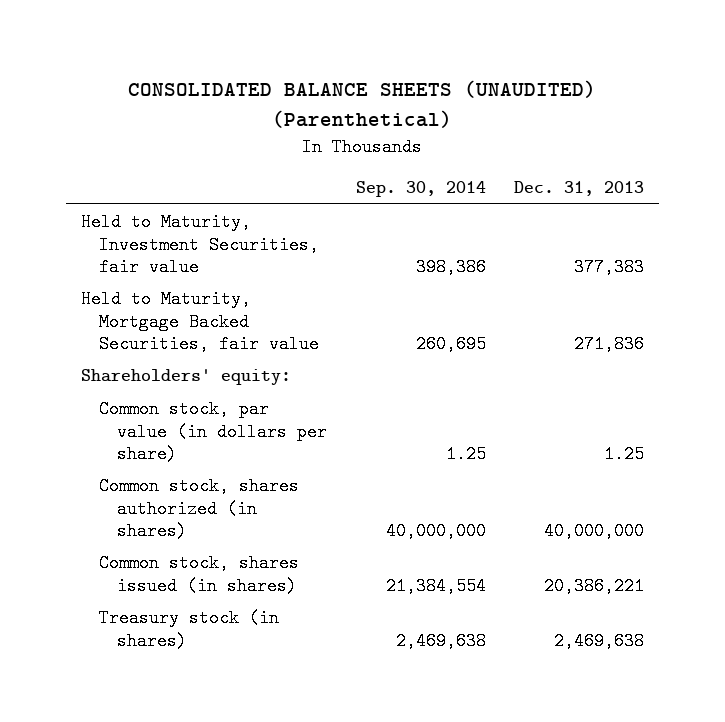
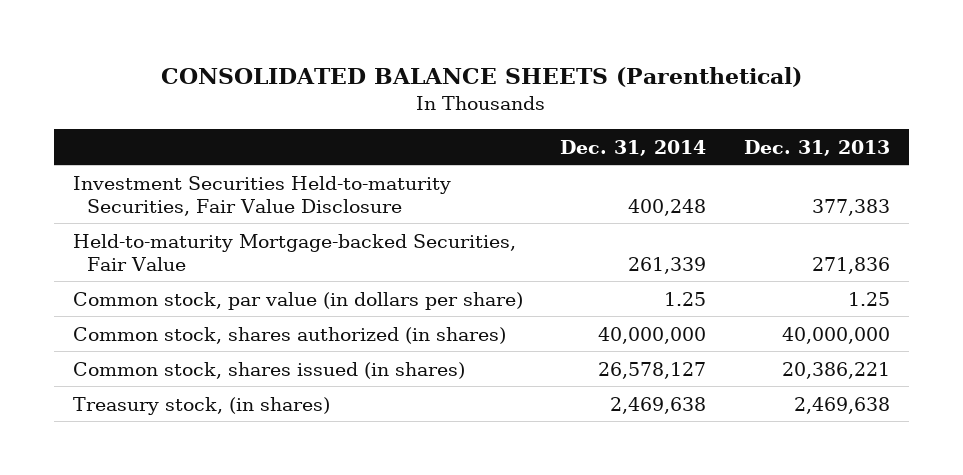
[128,80,597,128] CONSOLIDATED BALANCE SHEETS (UNAUDITED) (Parenthetical) -> [161,66,803,87] CONSOLIDATED BALANCE SHEETS (Parenthetical)
[355,181,486,198] Sep. 30, 2014 -> none
none -> [560,139,707,156] Dec. 31, 2014
[80,369,291,386] Shareholders' equity: -> none
[80,213,319,276] Held to Maturity, Investment Securities, fair value -> [72,175,451,216] Investment Securities Held-to-maturity Securities, Fair Value Disclosure
[80,290,319,353] Held to Maturity, Mortgage Backed Securities, fair value -> [72,233,516,271] Held-to-maturity Mortgage-backed Securities, Fair Value
[98,609,279,650] Treasury stock (in shares) -> [72,396,330,415] Treasury stock, (in shares)

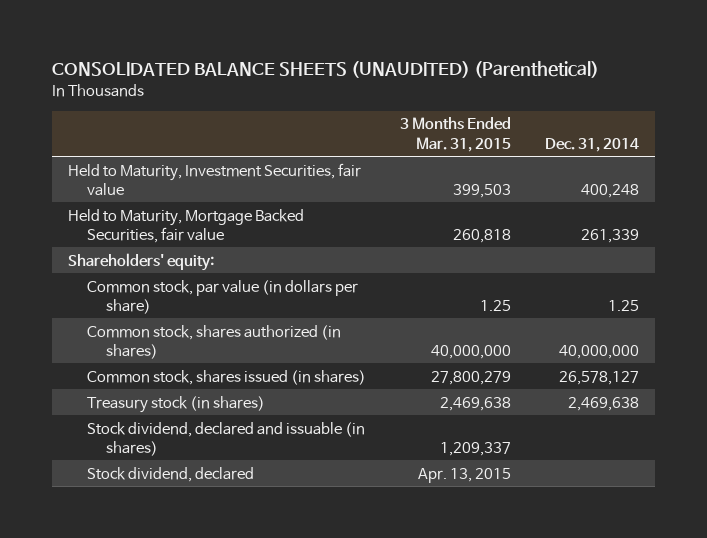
[161,66,803,87] CONSOLIDATED BALANCE SHEETS (Parenthetical) -> [51,61,599,79] CONSOLIDATED BALANCE SHEETS (UNAUDITED) (Parenthetical)
[743,139,890,156] Dec. 31, 2013 -> none
none -> [399,117,511,152] 3 Months Ended Mar. 31, 2015
[72,175,451,216] Investment Securities Held-to-maturity Securities, Fair Value Disclosure -> [68,162,362,196] Held to Maturity, Investment Securities, fair value
[72,233,516,271] Held-to-maturity Mortgage-backed Securities, Fair Value -> [68,208,305,243] Held to Maturity, Mortgage Backed Securities, fair value
none -> [68,252,215,271] Shareholders' equity:
[72,396,330,415] Treasury stock, (in shares) -> [87,395,266,413] Treasury stock (in shares)
none -> [87,421,366,456] Stock dividend, declared and issuable (in shares)
none -> [87,466,255,482] Stock dividend, declared

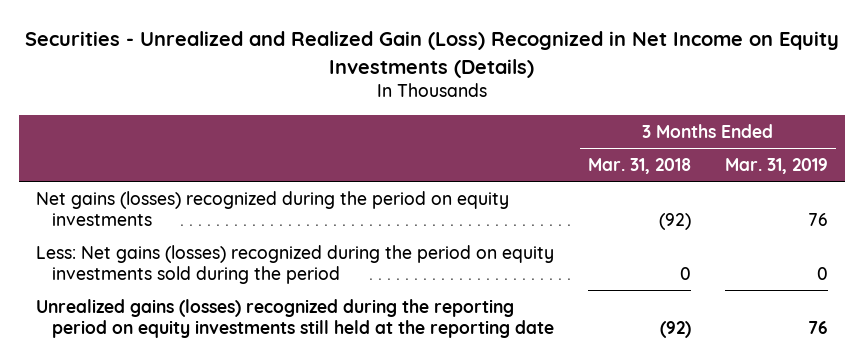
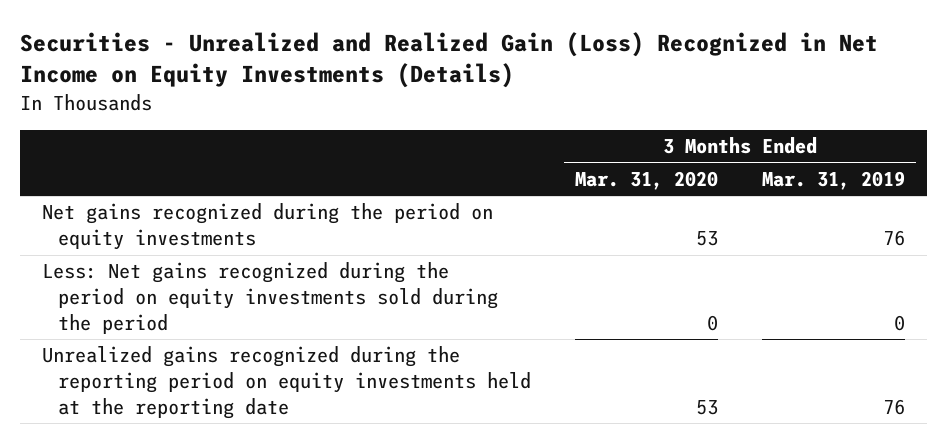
[587,157,691,174] Mar. 31, 2018 -> none
none -> [574,170,718,190] Mar. 31, 2020
[36,190,510,226] Net gains (losses) recognized during the period on equity investments -> [42,203,494,251] Net gains recognized during the period on equity investments
[36,244,555,284] Less: Net gains (losses) recognized during the period on equity investments sold during the period -> [42,262,498,335] Less: Net gains recognized during the period on equity investments sold during the period
[36,298,555,338] Unrealized gains (losses) recognized during the reporting period on equity investments still held at the reporting date -> [42,346,531,420] Unrealized gains recognized during the reporting period on equity investments held at the reporting date

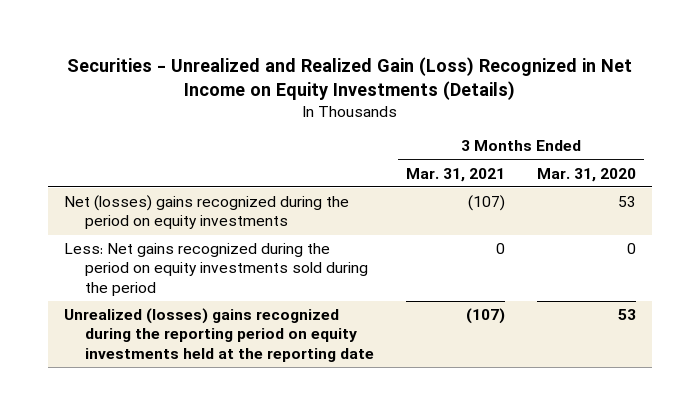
[761,170,905,190] Mar. 31, 2019 -> none
none -> [406,167,506,182] Mar. 31, 2021
[42,203,494,251] Net gains recognized during the period on equity investments -> [63,195,349,230] Net (losses) gains recognized during the period on equity investments
[42,346,531,420] Unrealized gains recognized during the reporting period on equity investments held at the reporting date -> [63,308,375,362] Unrealized (losses) gains recognized during the reporting period on equity investments held at the reporting date

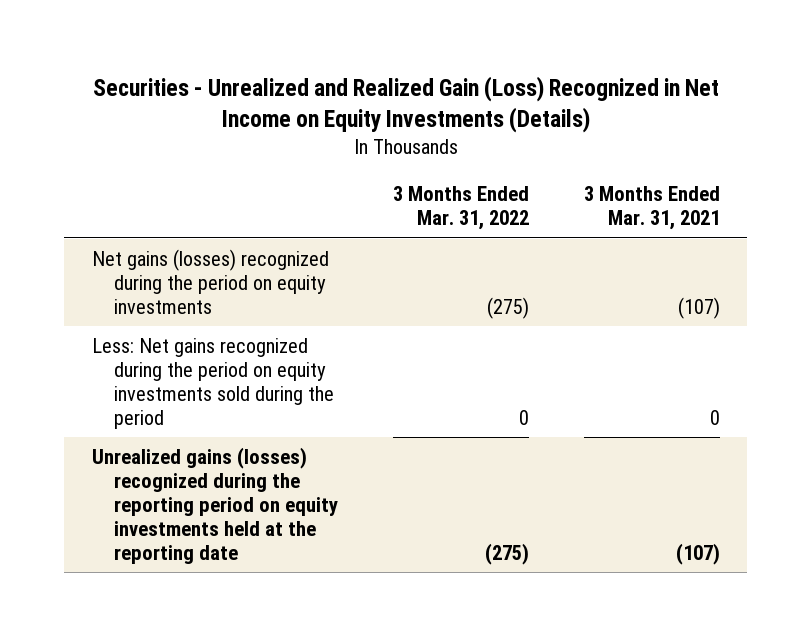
[537,167,637,182] Mar. 31, 2020 -> none
none -> [393,186,530,231] 3 Months Ended Mar. 31, 2022
[63,195,349,230] Net (losses) gains recognized during the period on equity investments -> [91,248,329,314] Net gains (losses) recognized during the period on equity investments
[63,308,375,362] Unrealized (losses) gains recognized during the reporting period on equity investments held at the reporting date -> [91,446,339,564] Unrealized gains (losses) recognized during the reporting period on equity investments held at the reporting date

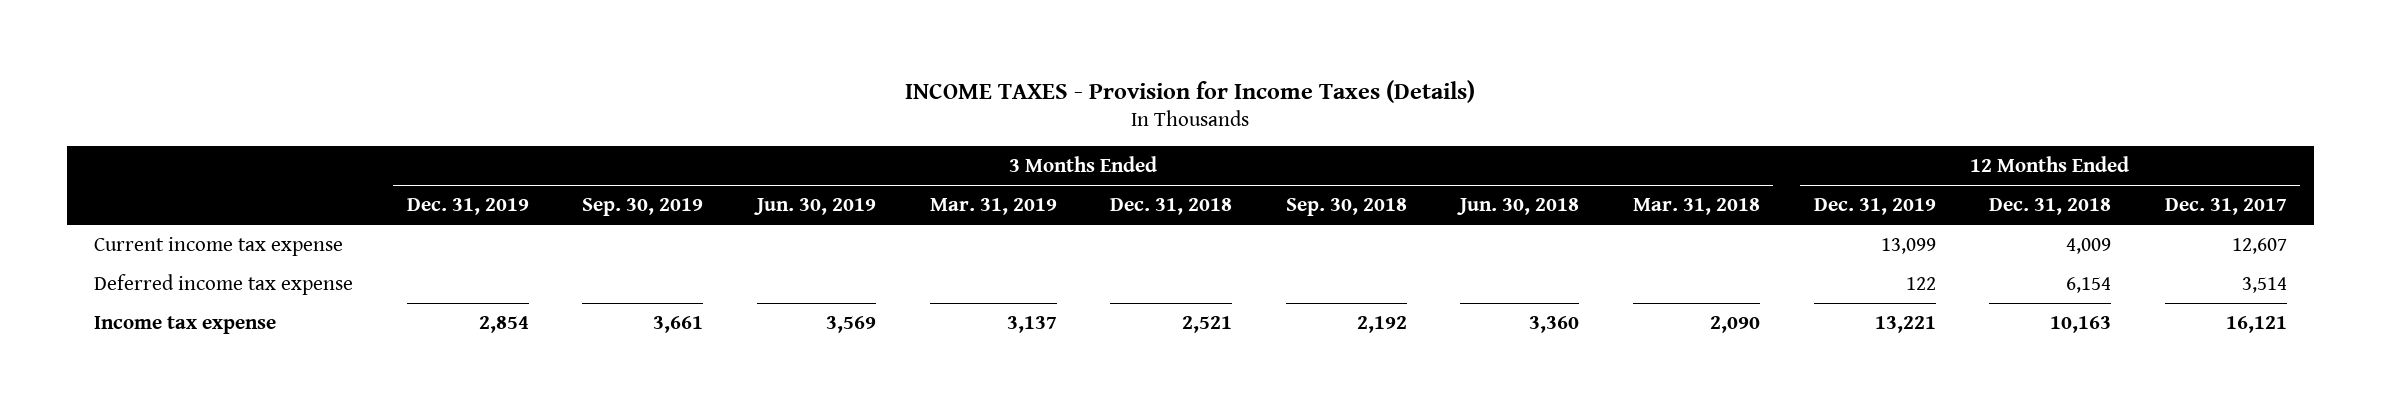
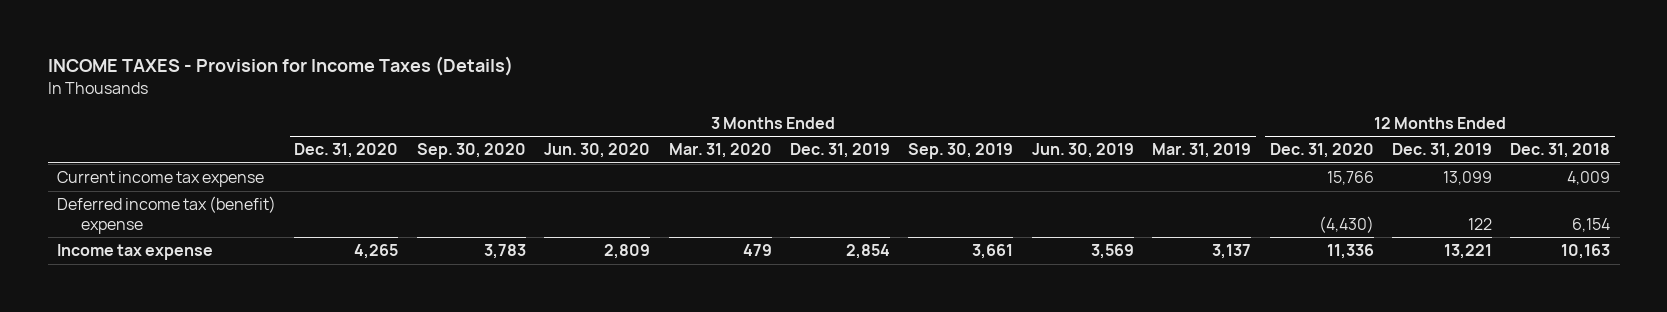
[1110,198,1233,216] Dec. 31, 2018 -> none
[1285,198,1407,217] Sep. 30, 2018 -> none
[1457,198,1580,216] Jun. 30, 2018 -> none
[1633,198,1761,216] Mar. 31, 2018 -> none
[2164,198,2287,216] Dec. 31, 2017 -> none
none -> [294,143,399,159] Dec. 31, 2020
none -> [416,143,526,160] Sep. 30, 2020
none -> [544,143,651,159] Jun. 30, 2020
none -> [668,143,772,159] Mar. 31, 2020
none -> [1269,143,1374,159] Dec. 31, 2020
[94,273,354,295] Deferred income tax expense -> [57,196,277,234] Deferred income tax (benefit) expense

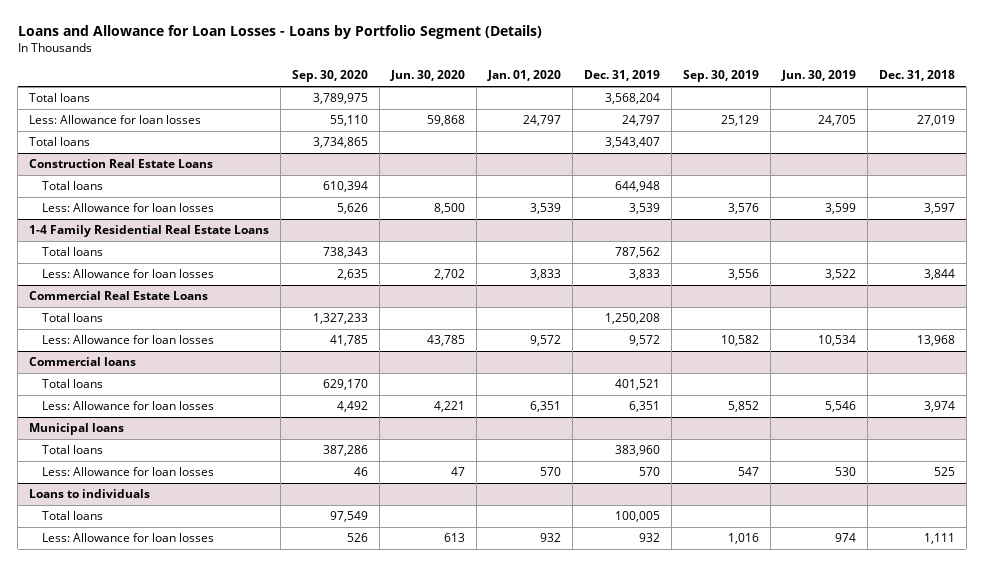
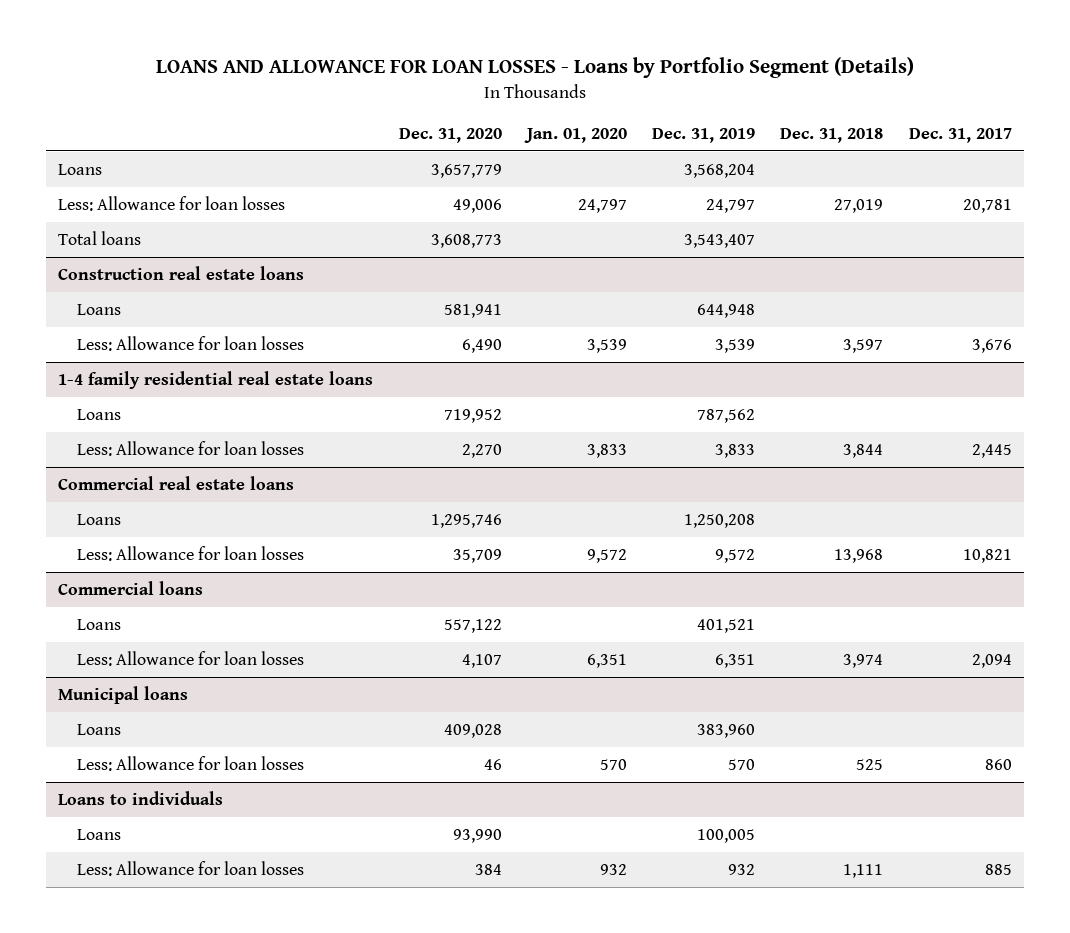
[17,25,542,40] Loans and Allowance for Loan Losses - Loans by Portfolio Segment (Details) -> [155,57,914,79] LOANS AND ALLOWANCE FOR LOAN LOSSES - Loans by Portfolio Segment (Details)
[292,70,369,83] Sep. 30, 2020 -> none
[389,70,465,82] Jun. 30, 2020 -> none
[682,70,759,83] Sep. 30, 2019 -> none
[780,70,856,82] Jun. 30, 2019 -> none
none -> [398,127,502,143] Dec. 31, 2020
none -> [908,127,1012,143] Dec. 31, 2017
[29,93,91,103] Total loans -> [58,164,103,176] Loans
[29,159,214,169] Construction Real Estate Loans -> [58,266,305,281] Construction real estate loans
[42,181,104,191] Total loans -> [76,304,121,316] Loans
[29,225,270,238] 1-4 Family Residential Real Estate Loans -> [58,371,374,390] 1-4 family residential real estate loans
[42,247,104,257] Total loans -> [76,409,121,421] Loans
[29,291,209,301] Commercial Real Estate Loans -> [58,476,295,491] Commercial real estate loans
[42,313,104,323] Total loans -> [76,514,121,526] Loans
[42,379,104,389] Total loans -> [76,619,121,631] Loans
[42,445,104,455] Total loans -> [76,724,121,736] Loans
[42,511,104,521] Total loans -> [76,829,121,841] Loans

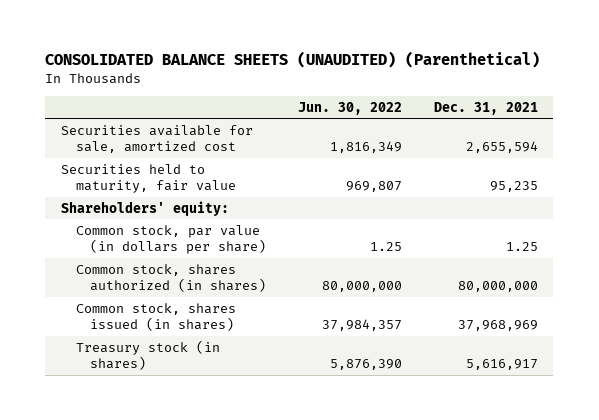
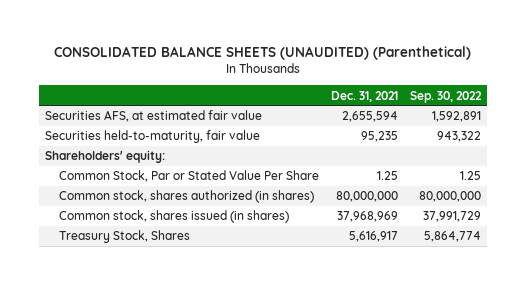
[297,101,402,115] Jun. 30, 2022 -> none
none -> [410,90,483,103] Sep. 30, 2022
[60,124,253,154] Securities available for sale, amortized cost -> [45,110,263,123] Securities AFS, at estimated fair value
[60,163,236,194] Securities held to maturity, fair value -> [45,130,261,144] Securities held-to-maturity, fair value
[75,224,267,255] Common stock, par value (in dollars per share) -> [58,170,319,183] Common Stock, Par or Stated Value Per Share
[75,339,220,371] Treasury stock (in shares) -> [58,230,190,244] Treasury Stock, Shares

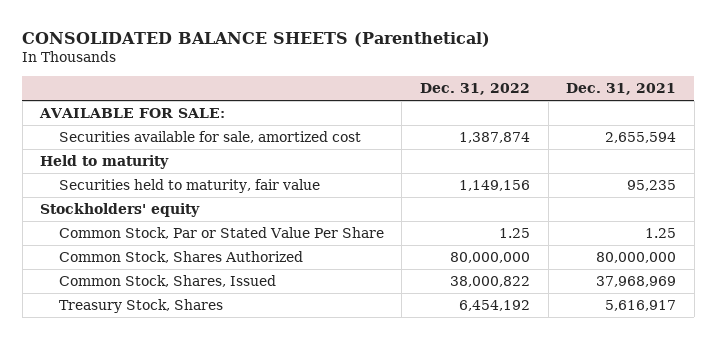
[54,46,472,61] CONSOLIDATED BALANCE SHEETS (UNAUDITED) (Parenthetical) -> [22,31,491,47] CONSOLIDATED BALANCE SHEETS (Parenthetical)
[410,90,483,103] Sep. 30, 2022 -> none
none -> [419,83,530,96] Dec. 31, 2022
[45,150,166,164] Shareholders' equity: -> none
none -> [39,108,226,119] AVAILABLE FOR SALE:
[45,110,263,123] Securities AFS, at estimated fair value -> [58,131,361,144] Securities available for sale, amortized cost
none -> [40,155,170,170] Held to maturity
[45,130,261,144] Securities held-to-maturity, fair value -> [58,179,320,194] Securities held to maturity, fair value
none -> [40,203,201,218] Stockholders' equity
[58,190,314,204] Common stock, shares authorized (in shares) -> [58,251,303,264] Common Stock, Shares Authorized
[58,210,289,224] Common stock, shares issued (in shares) -> [58,275,276,288] Common Stock, Shares, Issued

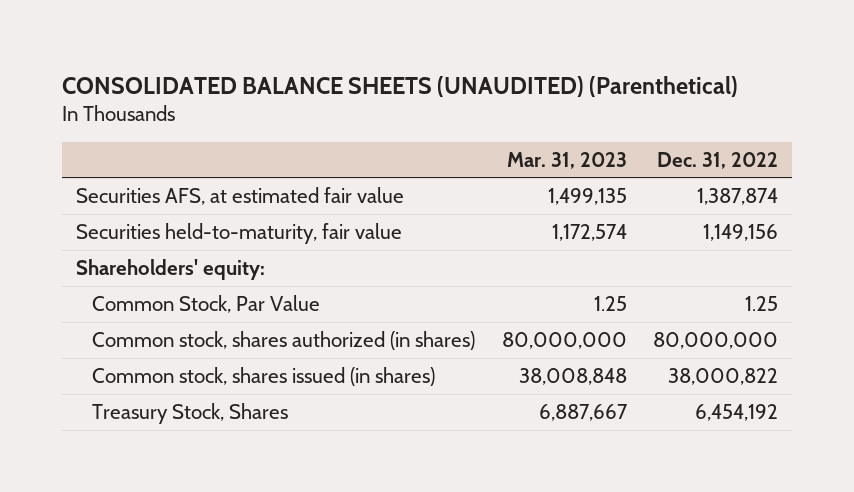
[22,31,491,47] CONSOLIDATED BALANCE SHEETS (Parenthetical) -> [62,75,739,97] CONSOLIDATED BALANCE SHEETS (UNAUDITED) (Parenthetical)
[566,83,677,96] Dec. 31, 2021 -> none
none -> [506,151,627,169] Mar. 31, 2023
[39,108,226,119] AVAILABLE FOR SALE: -> none
[40,155,170,170] Held to maturity -> none
[40,203,201,218] Stockholders' equity -> none
[58,131,361,144] Securities available for sale, amortized cost -> [75,186,404,205] Securities AFS, at estimated fair value
[58,179,320,194] Securities held to maturity, fair value -> [75,222,402,244] Securities held-to-maturity, fair value
none -> [75,258,265,280] Shareholders' equity:
[58,227,384,240] Common Stock, Par or Stated Value Per Share -> [92,294,321,313] Common Stock, Par Value
[58,251,303,264] Common Stock, Shares Authorized -> [92,330,476,350] Common stock, shares authorized (in shares)
[58,275,276,288] Common Stock, Shares, Issued -> [92,366,436,386] Common stock, shares issued (in shares)

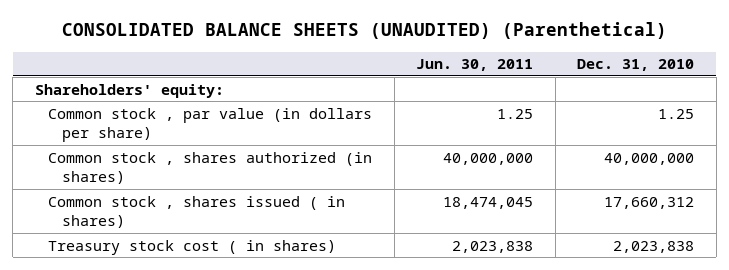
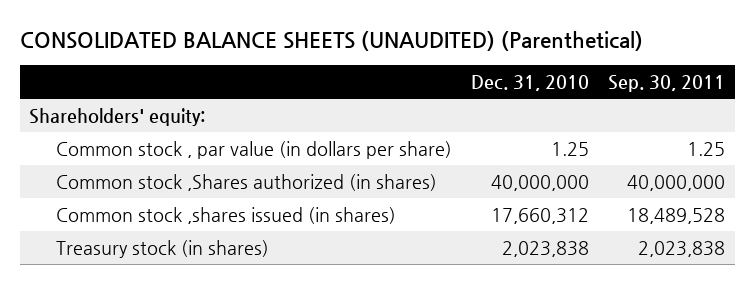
[416,59,534,72] Jun. 30, 2011 -> none
none -> [608,74,726,92] Sep. 30, 2011
[48,151,373,184] Common stock , shares authorized (in shares) -> [56,173,438,191] Common stock ,Shares authorized (in shares)
[48,195,346,228] Common stock , shares issued ( in shares) -> [56,206,397,224] Common stock ,shares issued (in shares)
[48,239,337,255] Treasury stock cost ( in shares) -> [56,239,270,258] Treasury stock (in shares)

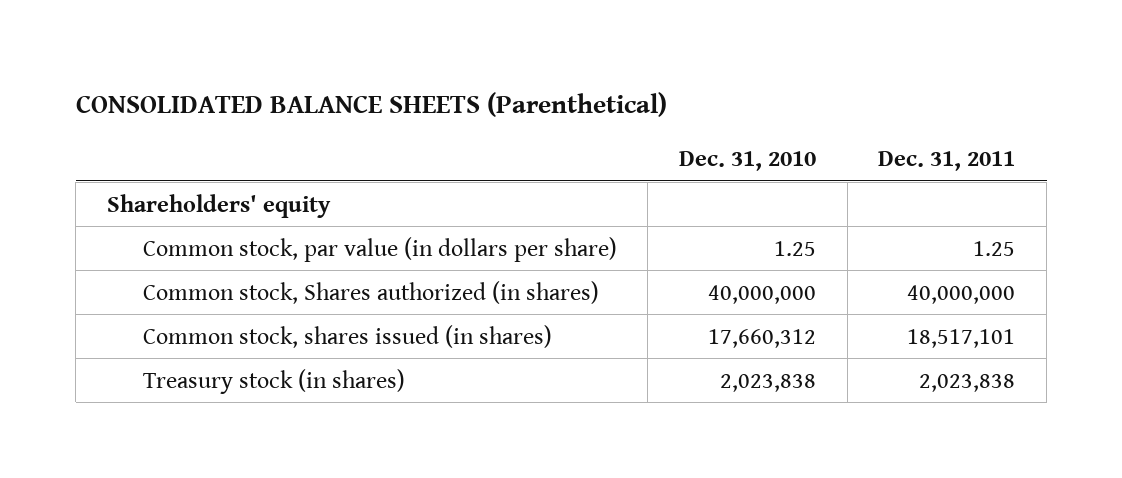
[19,31,643,52] CONSOLIDATED BALANCE SHEETS (UNAUDITED) (Parenthetical) -> [75,91,667,117] CONSOLIDATED BALANCE SHEETS (Parenthetical)
[608,74,726,92] Sep. 30, 2011 -> none
none -> [878,150,1016,171] Dec. 31, 2011
[29,107,206,126] Shareholders' equity: -> [107,193,332,218] Shareholders' equity
[56,140,453,159] Common stock , par value (in dollars per share) -> [142,236,617,262] Common stock, par value (in dollars per share)
[56,173,438,191] Common stock ,Shares authorized (in shares) -> [142,280,599,304] Common stock, Shares authorized (in shares)
[56,206,397,224] Common stock ,shares issued (in shares) -> [142,324,552,348] Common stock, shares issued (in shares)

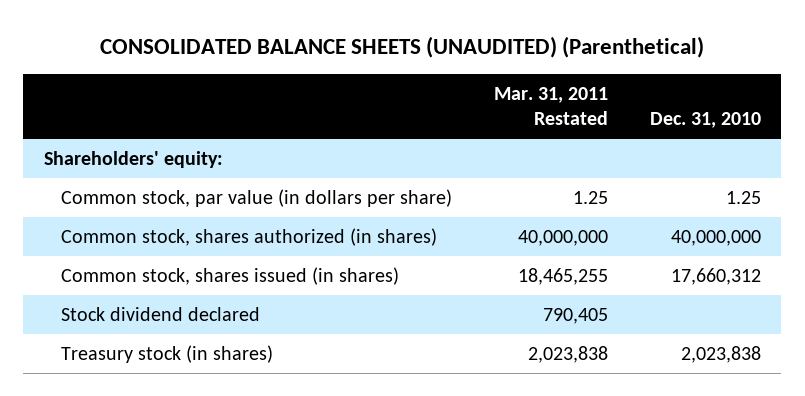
[75,91,667,117] CONSOLIDATED BALANCE SHEETS (Parenthetical) -> [100,35,705,58] CONSOLIDATED BALANCE SHEETS (UNAUDITED) (Parenthetical)
[878,150,1016,171] Dec. 31, 2011 -> none
none -> [493,86,608,125] Mar. 31, 2011 Restated
[107,193,332,218] Shareholders' equity -> [43,151,223,169] Shareholders' equity:
[142,280,599,304] Common stock, Shares authorized (in shares) -> [61,228,438,247] Common stock, shares authorized (in shares)
none -> [61,307,261,322] Stock dividend declared

